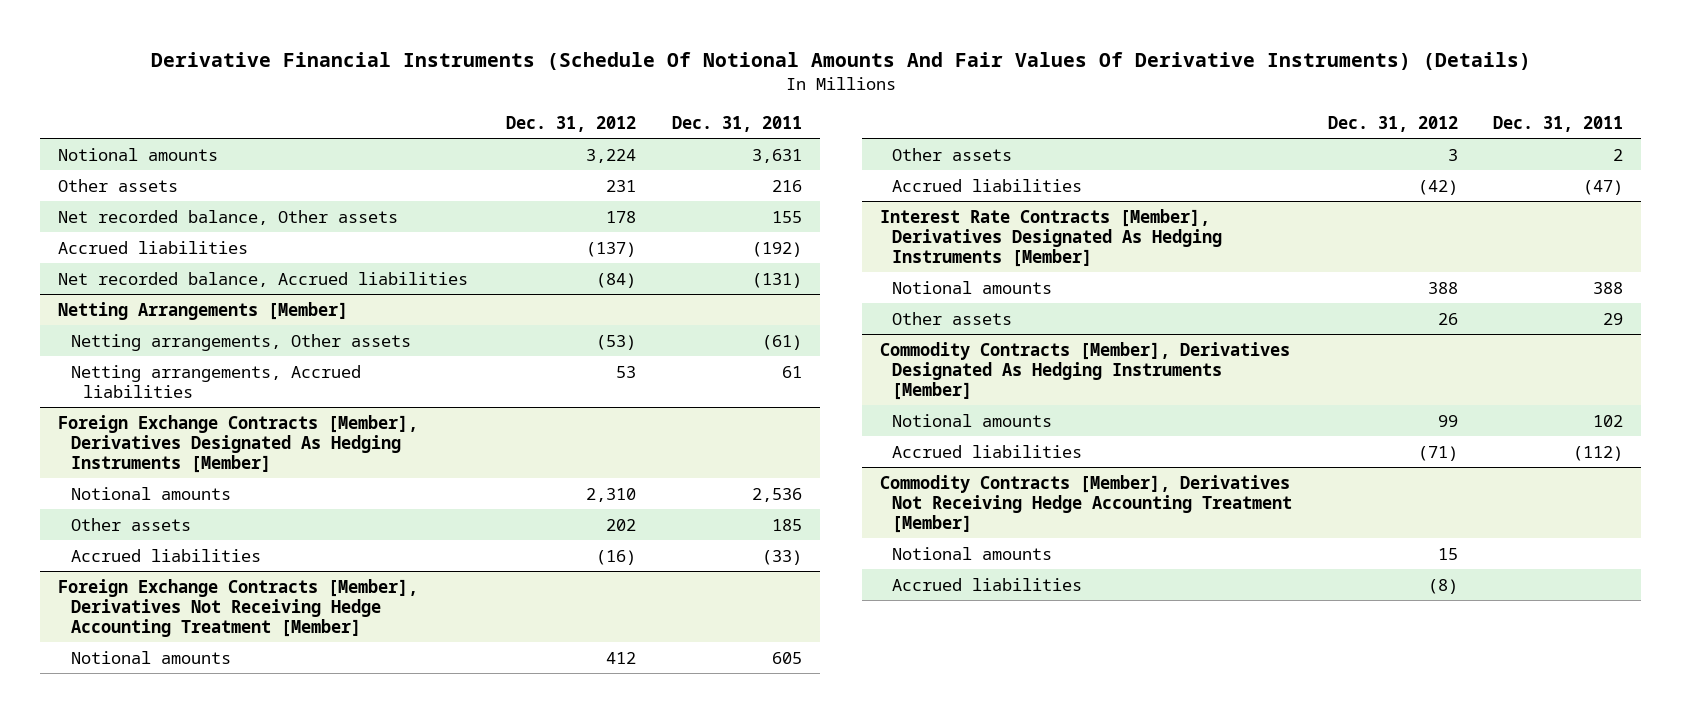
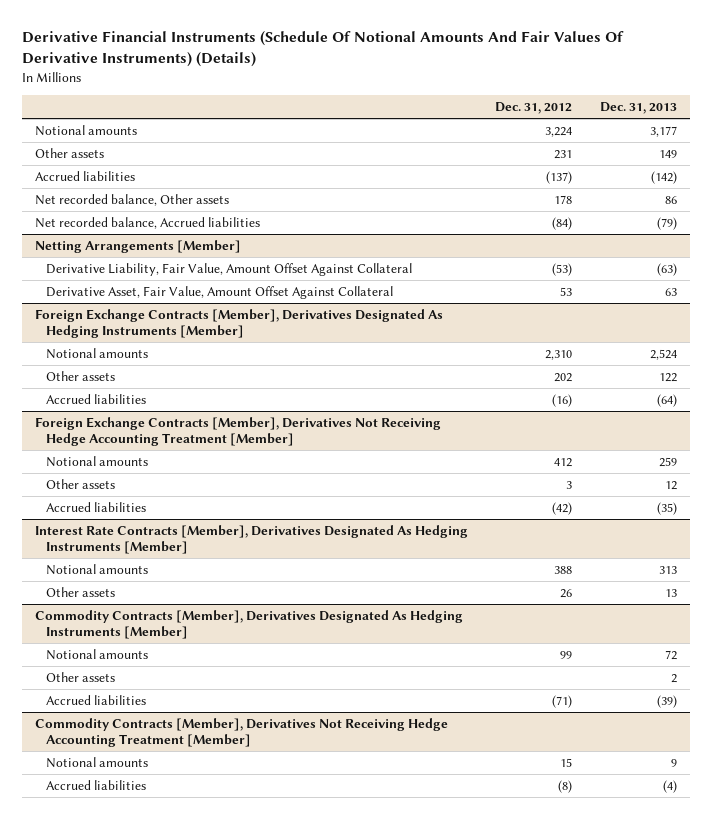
[671,115,802,132] Dec. 31, 2011 -> none
none -> [599,102,677,115] Dec. 31, 2013
[58,209,399,225] Net recorded balance, Other assets -> [35,193,230,206] Net recorded balance, Other assets
[70,333,411,351] Netting arrangements, Other assets -> [45,262,412,276] Derivative Liability, Fair Value, Amount Offset Against Collateral
[70,364,361,398] Netting arrangements, Accrued liabilities -> [45,285,393,299] Derivative Asset, Fair Value, Amount Offset Against Collateral
none -> [45,671,115,682] Other assets

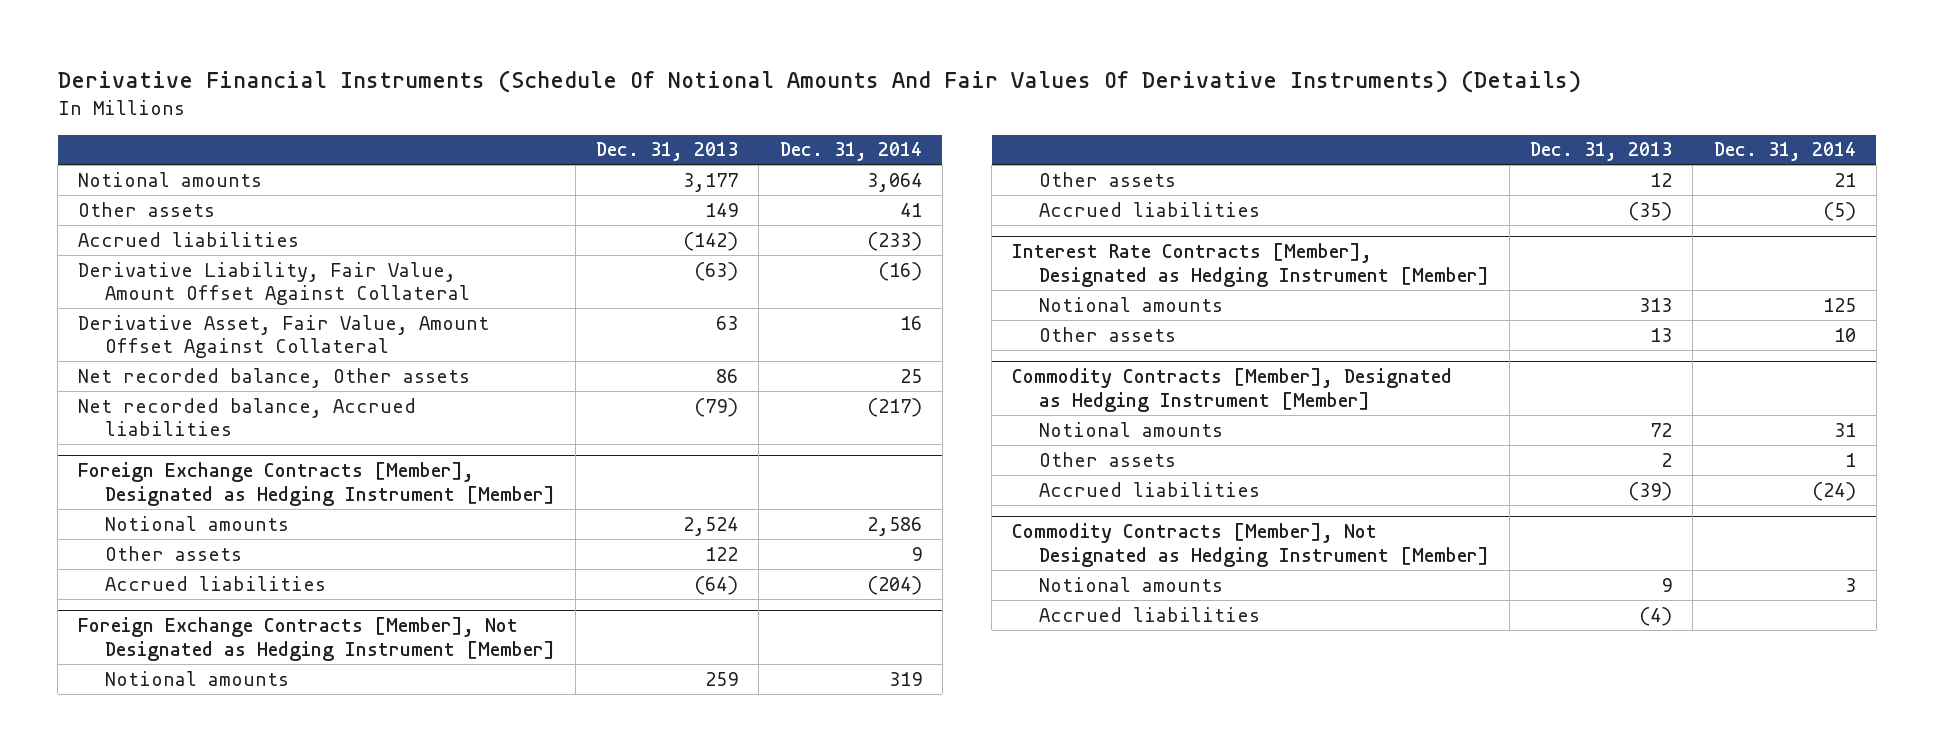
[495,102,573,115] Dec. 31, 2012 -> none
none -> [779,142,922,162] Dec. 31, 2014
[35,239,242,253] Netting Arrangements [Member] -> none
[35,193,230,206] Net recorded balance, Other assets -> [78,367,471,388] Net recorded balance, Other assets
[35,216,261,229] Net recorded balance, Accrued liabilities -> [78,397,417,437] Net recorded balance, Accrued liabilities
[35,308,444,339] Foreign Exchange Contracts [Member], Derivatives Designated As Hedging Instruments [Member] -> [78,462,556,507] Foreign Exchange Contracts [Member], Designated as Hedging Instrument [Member]
[35,416,442,447] Foreign Exchange Contracts [Member], Derivatives Not Receiving Hedge Accounting Treatment [Member] -> none
none -> [78,617,556,662] Foreign Exchange Contracts [Member], Not Designated as Hedging Instrument [Member]
[35,524,469,555] Interest Rate Contracts [Member], Derivatives Designated As Hedging Instruments [Member] -> [1012,243,1490,288] Interest Rate Contracts [Member], Designated as Hedging Instrument [Member]
[35,609,464,640] Commodity Contracts [Member], Derivatives Designated As Hedging Instruments [Member] -> [1012,368,1453,413] Commodity Contracts [Member], Designated as Hedging Instrument [Member]
[35,717,449,748] Commodity Contracts [Member], Derivatives Not Receiving Hedge Accounting Treatment [Member] -> none
none -> [1012,523,1490,568] Commodity Contracts [Member], Not Designated as Hedging Instrument [Member]

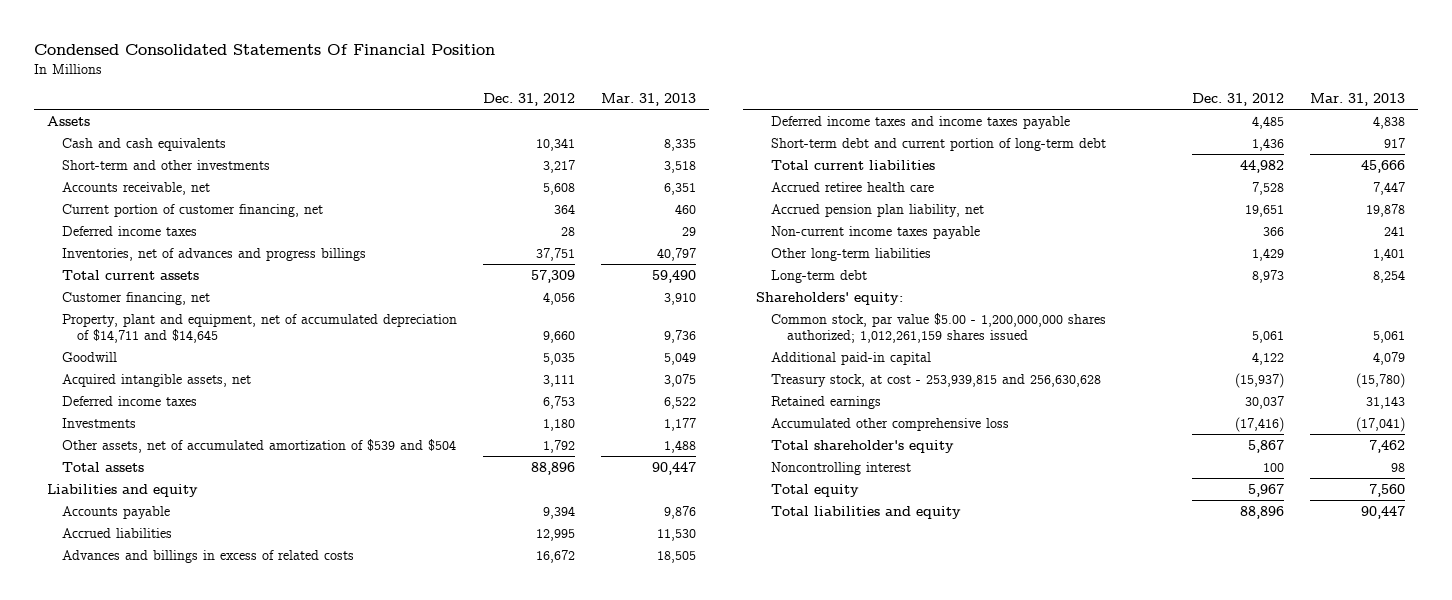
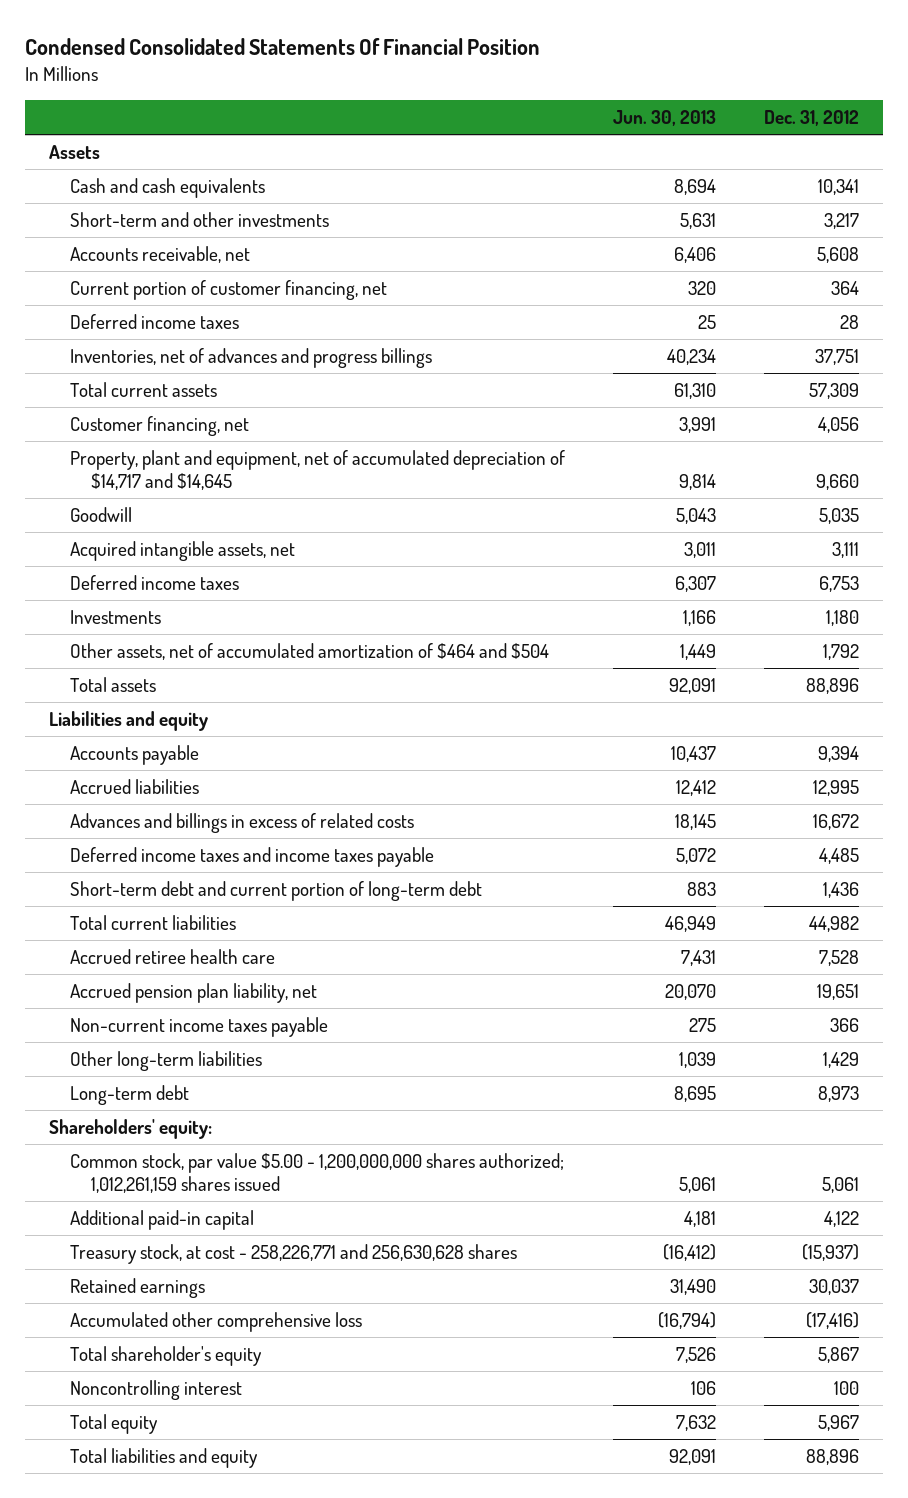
[600,93,696,107] Mar. 31, 2013 -> none
none -> [613,110,717,127] Jun. 30, 2013
[62,313,458,343] Property, plant and equipment, net of accumulated depreciation of $14,711 and $14,645 -> [69,450,565,491] Property, plant and equipment, net of accumulated depreciation of $14,717 and $14,645
[62,438,457,453] Other assets, net of accumulated amortization of $539 and $504 -> [69,643,549,661] Other assets, net of accumulated amortization of $464 and $504
[771,373,1102,387] Treasury stock, at cost - 253,939,815 and 256,630,628 -> [69,1244,517,1265] Treasury stock, at cost - 258,226,771 and 256,630,628 shares

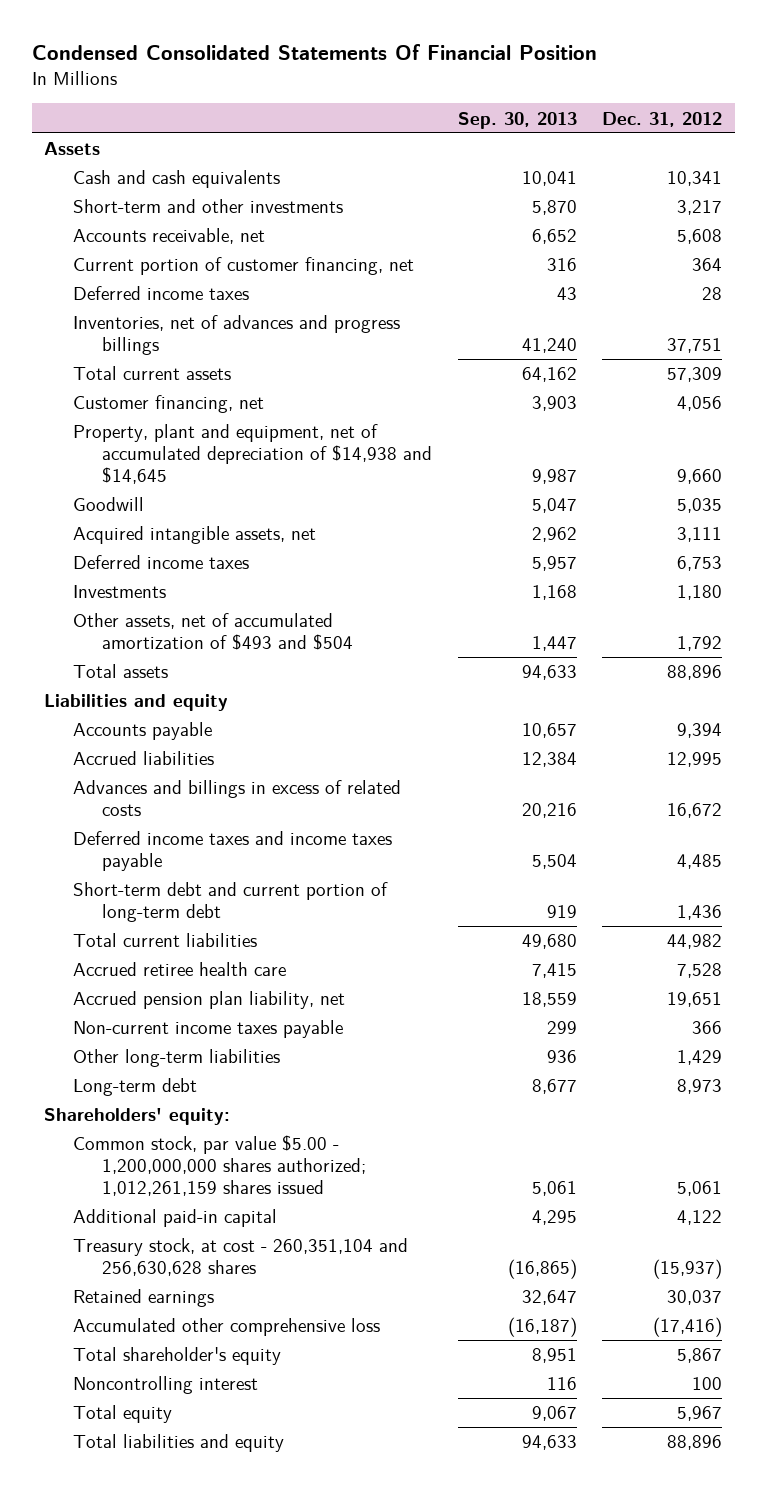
[613,110,717,127] Jun. 30, 2013 -> none
none -> [457,111,577,129] Sep. 30, 2013
[69,450,565,491] Property, plant and equipment, net of accumulated depreciation of $14,717 and $14,645 -> [73,424,433,485] Property, plant and equipment, net of accumulated depreciation of $14,938 and $14,645
[69,643,549,661] Other assets, net of accumulated amortization of $464 and $504 -> [73,613,354,651] Other assets, net of accumulated amortization of $493 and $504
[69,1244,517,1265] Treasury stock, at cost - 258,226,771 and 256,630,628 shares -> [73,1238,409,1277] Treasury stock, at cost - 260,351,104 and 256,630,628 shares

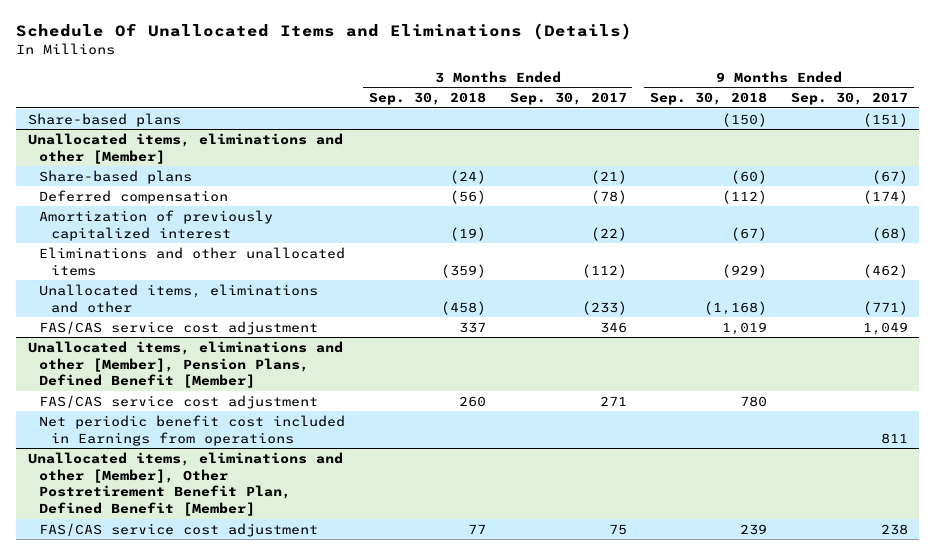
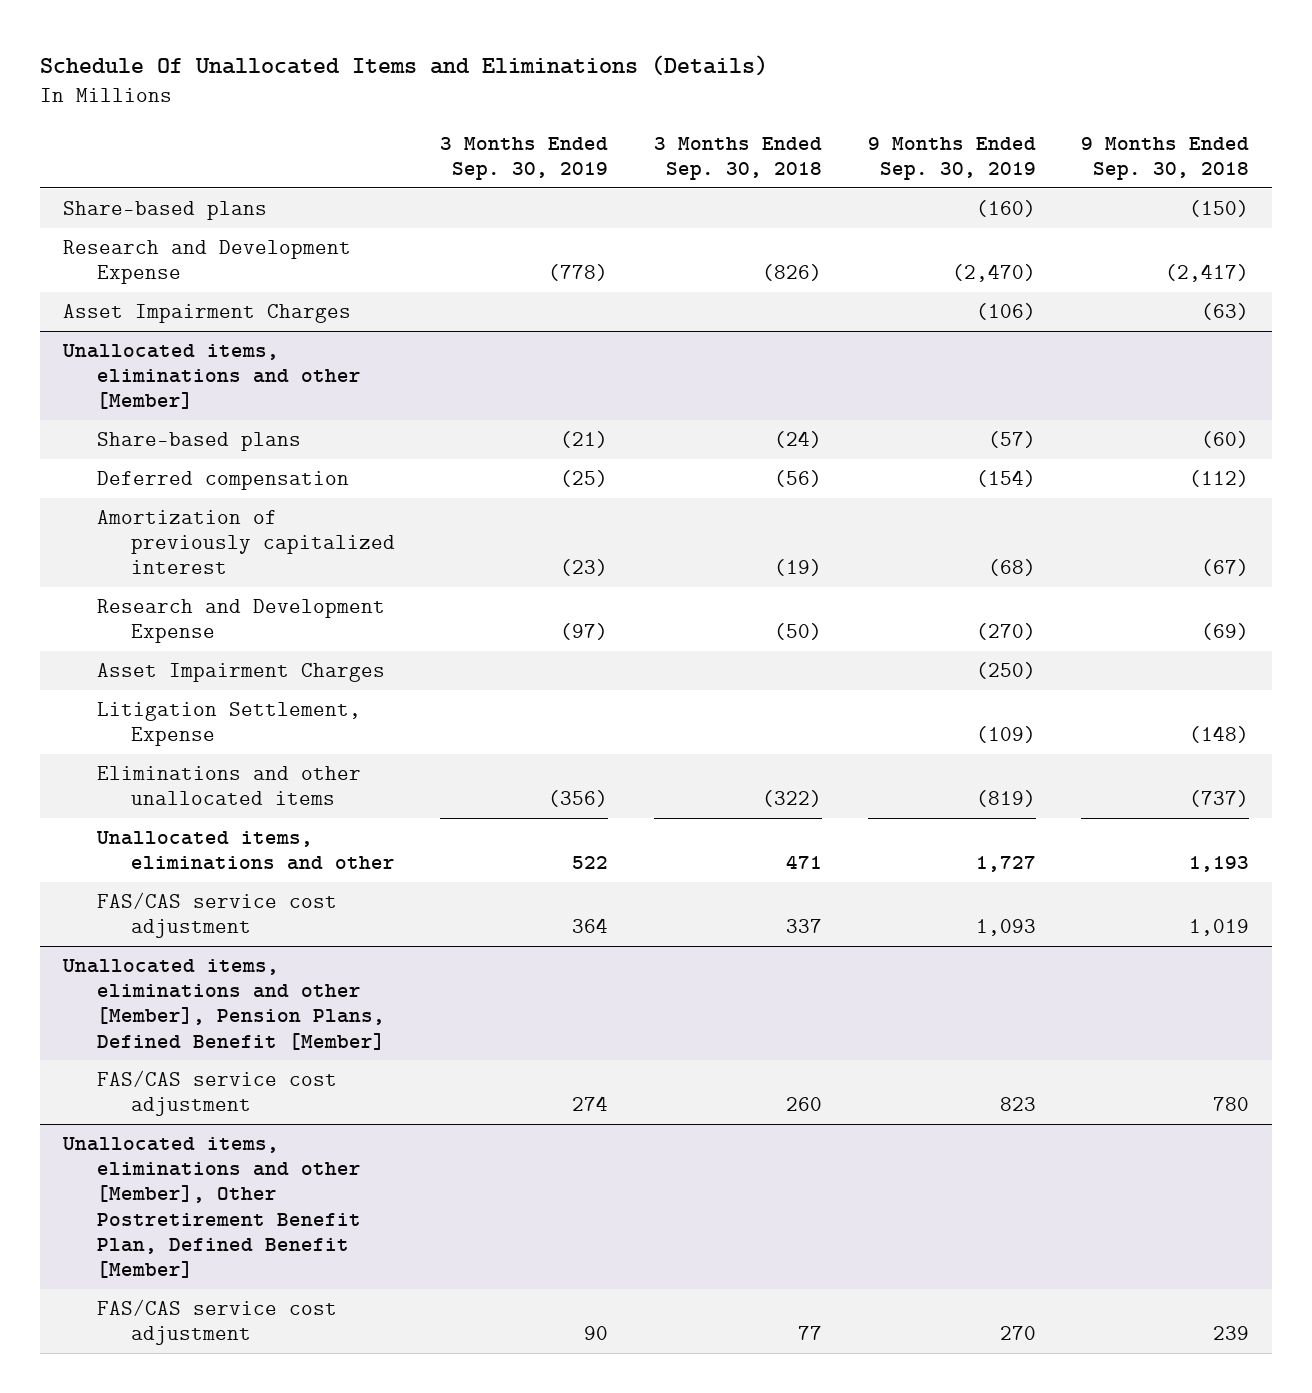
[509,92,627,106] Sep. 30, 2017 -> none
[790,92,908,106] Sep. 30, 2017 -> none
none -> [440,136,609,180] 3 Months Ended Sep. 30, 2019
none -> [867,136,1036,180] 9 Months Ended Sep. 30, 2019
none -> [62,240,351,285] Research and Development Expense
none -> [62,304,351,324] Asset Impairment Charges
none -> [96,599,385,644] Research and Development Expense
none -> [96,663,385,683] Asset Impairment Charges
none -> [96,702,361,747] Litigation Settlement, Expense
[440,263,486,278] (359) -> [762,790,823,808] (322)
[722,263,768,278] (929) -> [1189,790,1250,808] (737)
[440,300,486,315] (458) -> [786,855,823,870] 471
[704,300,768,315] (1,168) -> [1189,856,1250,873] 1,193
[39,414,346,446] Net periodic benefit cost included in Earnings from operations -> none

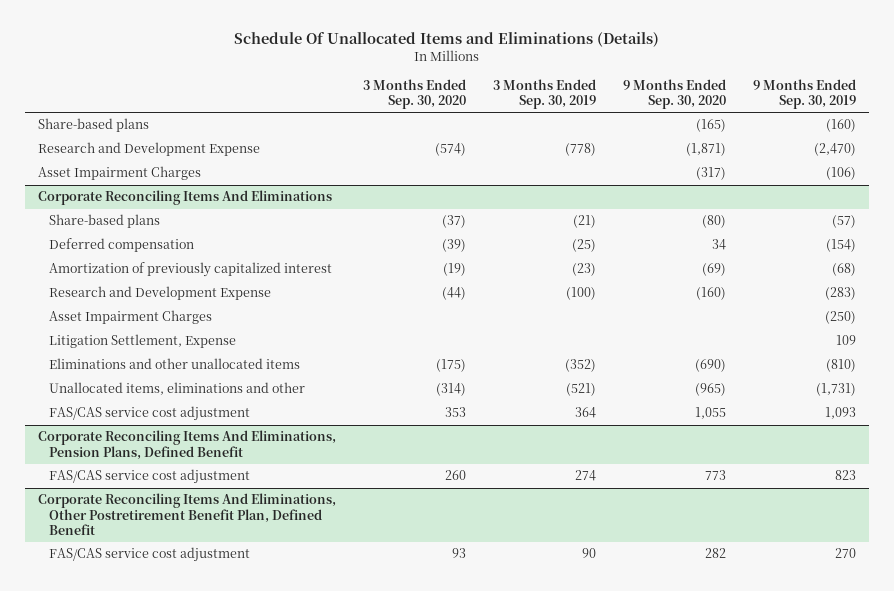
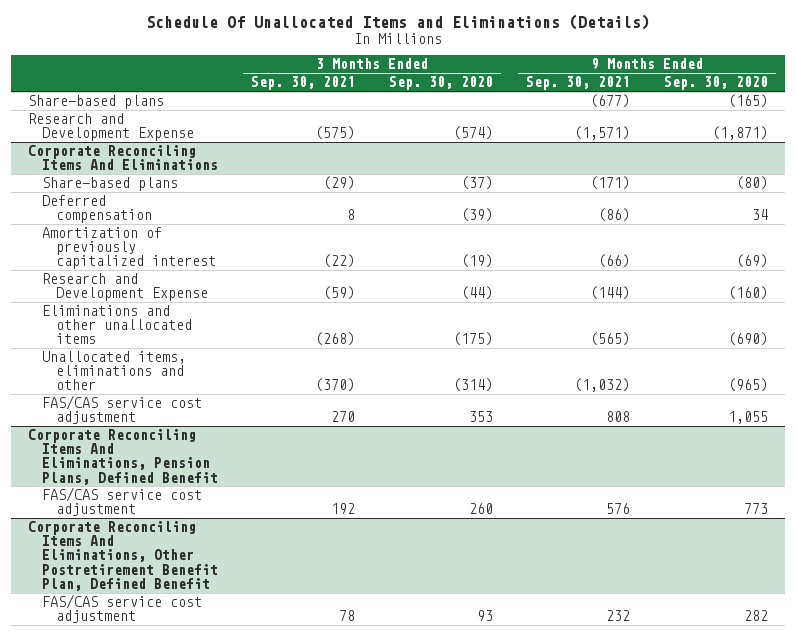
[492,78,596,110] 3 Months Ended Sep. 30, 2019 -> none
[752,78,856,110] 9 Months Ended Sep. 30, 2019 -> none
none -> [251,76,356,91] Sep. 30, 2021
none -> [526,76,631,91] Sep. 30, 2021
[38,166,202,181] Asset Impairment Charges -> none
[49,310,213,325] Asset Impairment Charges -> none
[49,334,237,349] Litigation Settlement, Expense -> none

